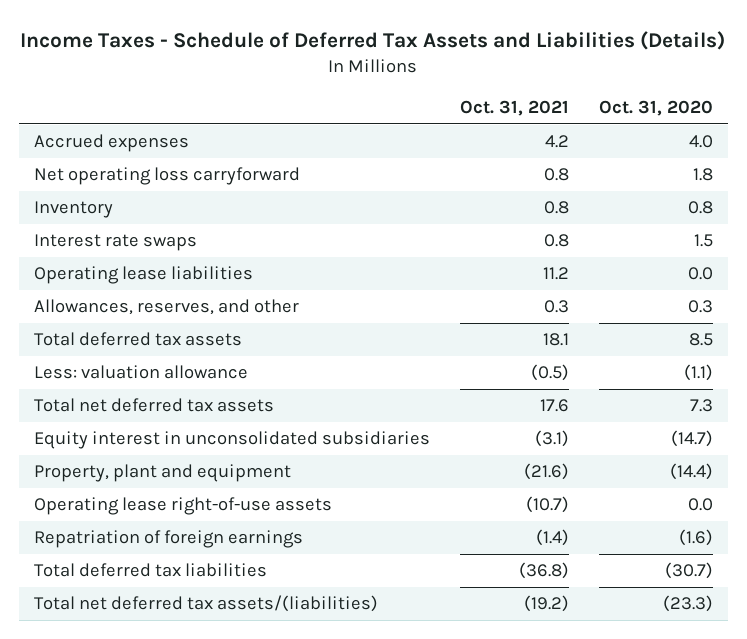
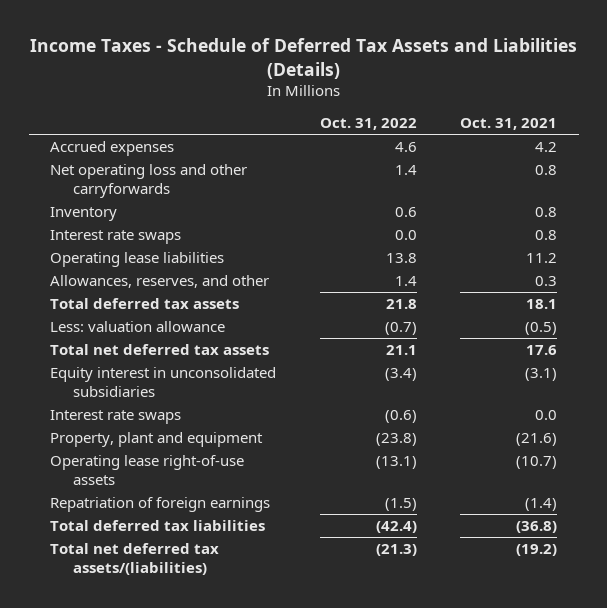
[598,100,713,117] Oct. 31, 2020 -> none
none -> [319,118,417,131] Oct. 31, 2022
[33,167,300,186] Net operating loss carryforward -> [50,164,248,199] Net operating loss and other carryforwards
none -> [50,410,182,425] Interest rate swaps

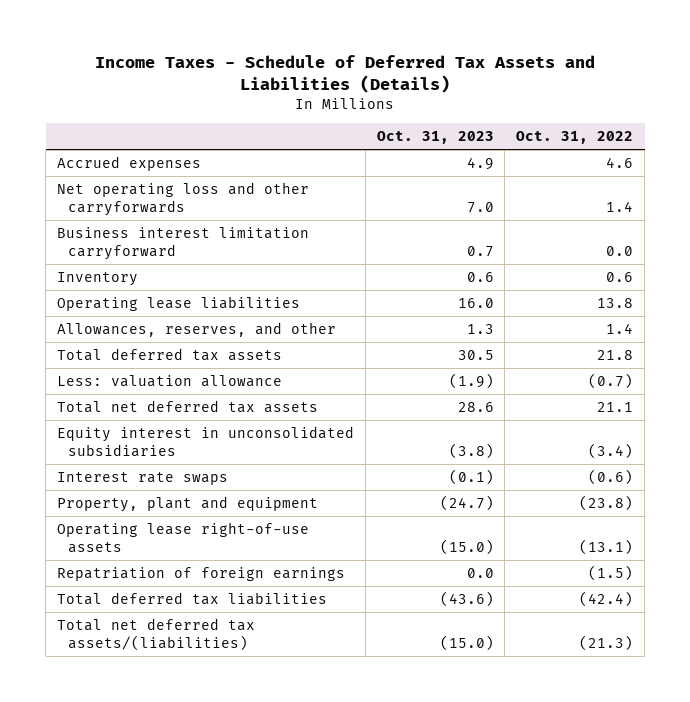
[460,118,558,131] Oct. 31, 2021 -> none
none -> [376,131,494,145] Oct. 31, 2023
none -> [56,227,309,260] Business interest limitation carryforward
[50,230,182,245] Interest rate swaps -> none

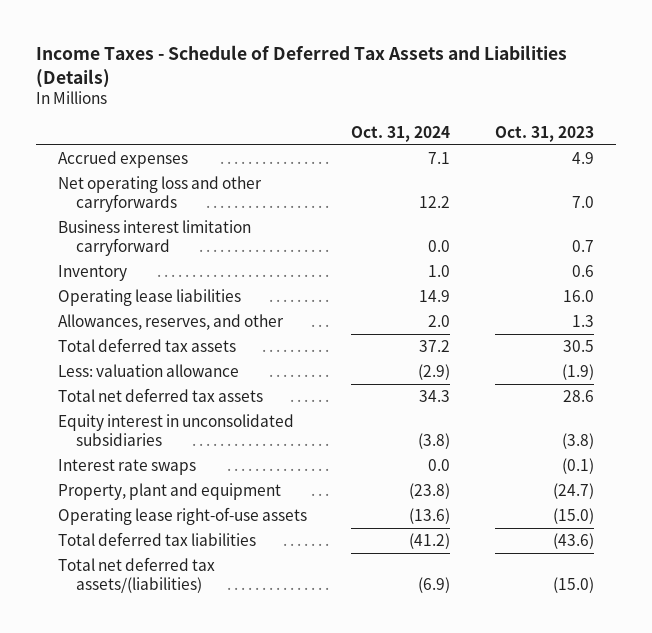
[516,131,634,145] Oct. 31, 2022 -> none
none -> [351,125,451,142] Oct. 31, 2024
[56,567,345,582] Repatriation of foreign earnings -> none

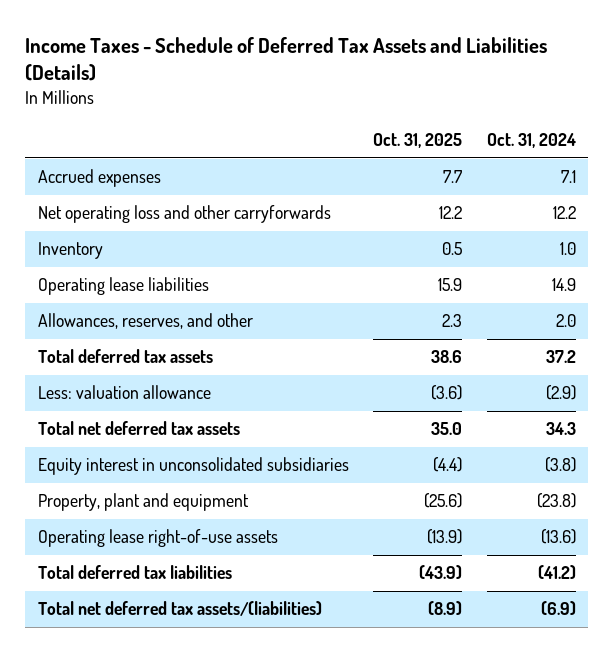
[494,125,594,142] Oct. 31, 2023 -> none
none -> [373,133,463,149] Oct. 31, 2025
[57,220,251,257] Business interest limitation carryforward -> none
[57,459,196,476] Interest rate swaps -> none

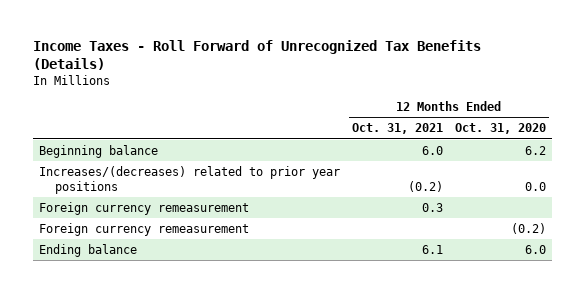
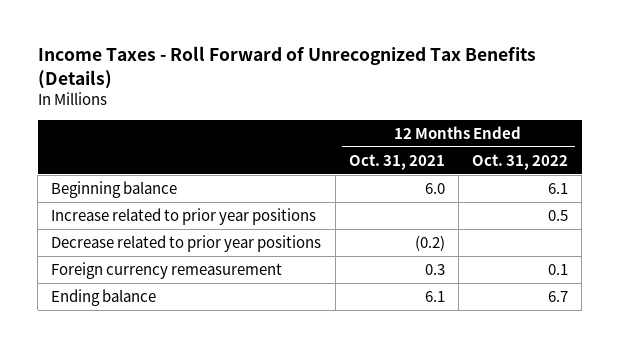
[454,123,546,135] Oct. 31, 2020 -> none
none -> [472,153,569,170] Oct. 31, 2022
none -> [51,207,317,225] Increase related to prior year positions
[39,165,341,194] Increases/(decreases) related to prior year positions -> [51,234,322,252] Decrease related to prior year positions
[39,222,250,236] Foreign currency remeasurement -> none

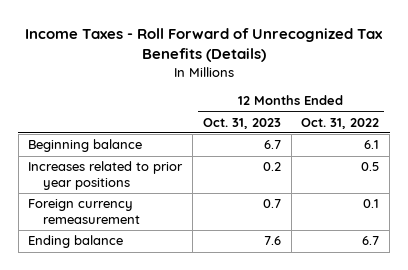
[348,153,445,170] Oct. 31, 2021 -> none
none -> [202,117,281,129] Oct. 31, 2023
[51,234,322,252] Decrease related to prior year positions -> none
[51,207,317,225] Increase related to prior year positions -> [28,161,184,190] Increases related to prior year positions

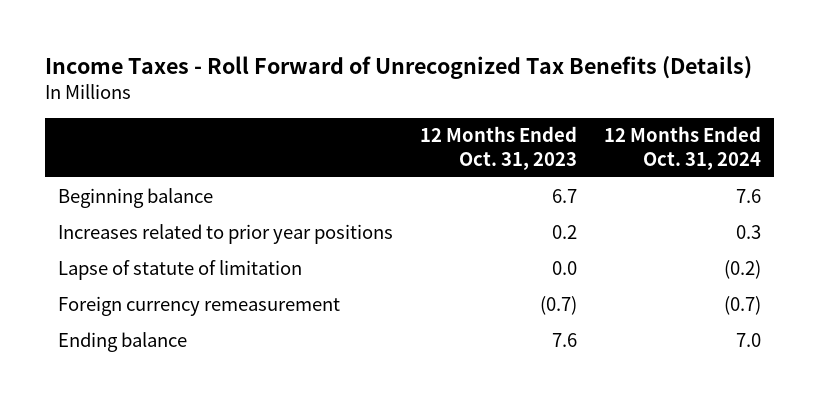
[301,117,380,129] Oct. 31, 2022 -> none
none -> [603,126,761,170] 12 Months Ended Oct. 31, 2024
none -> [58,259,303,280] Lapse of statute of limitation
[262,199,281,209] 0.7 -> [540,295,578,315] (0.7)

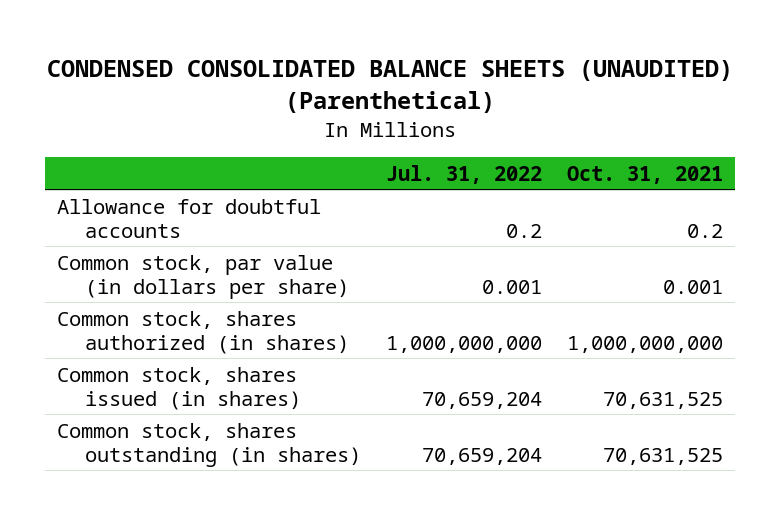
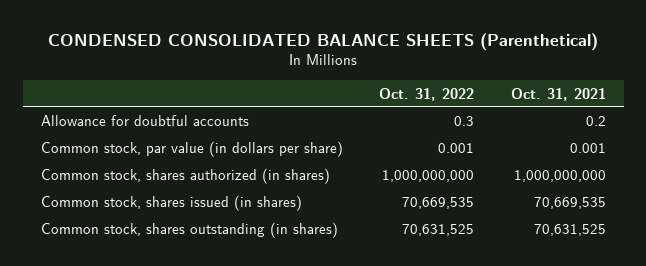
[46,59,733,113] CONDENSED CONSOLIDATED BALANCE SHEETS (UNAUDITED) (Parenthetical) -> [48,32,599,51] CONDENSED CONSOLIDATED BALANCE SHEETS (Parenthetical)
[385,164,542,184] Jul. 31, 2022 -> none
none -> [379,87,475,101] Oct. 31, 2022
[602,391,723,409] 70,631,525 -> [533,197,606,210] 70,669,535

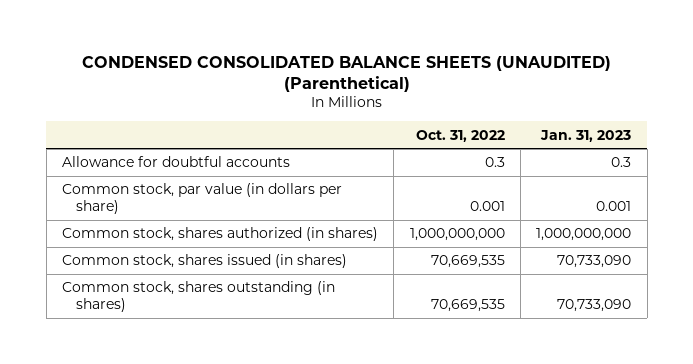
[48,32,599,51] CONDENSED CONSOLIDATED BALANCE SHEETS (Parenthetical) -> [81,55,611,92] CONDENSED CONSOLIDATED BALANCE SHEETS (UNAUDITED) (Parenthetical)
[510,87,606,101] Oct. 31, 2021 -> none
none -> [540,129,632,142] Jan. 31, 2023
[402,224,475,237] 70,631,525 -> [430,298,505,312] 70,669,535

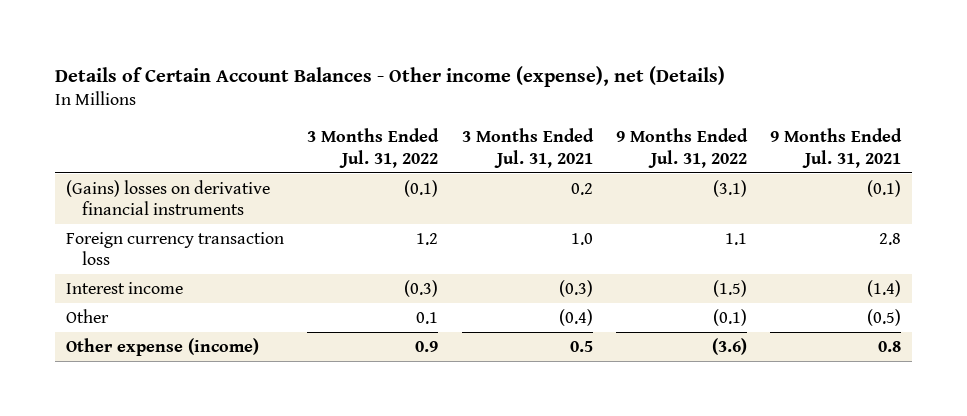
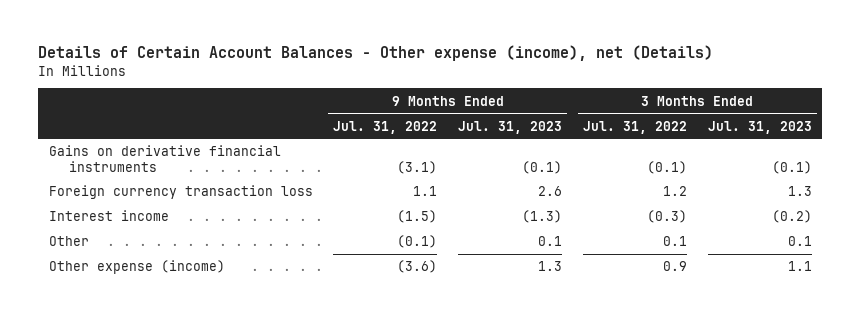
[54,65,725,87] Details of Certain Account Balances - Other income (expense), net (Details) -> [38,45,714,62] Details of Certain Account Balances - Other expense (income), net (Details)
[461,128,594,168] 3 Months Ended Jul. 31, 2021 -> none
[769,128,902,168] 9 Months Ended Jul. 31, 2021 -> none
none -> [458,120,563,134] Jul. 31, 2023
none -> [707,120,812,134] Jul. 31, 2023
[66,179,271,216] (Gains) losses on derivative financial instruments -> [48,145,281,172] Gains on derivative financial instruments

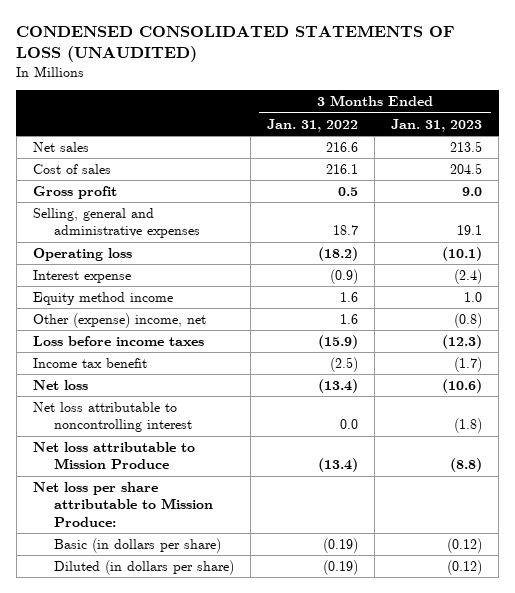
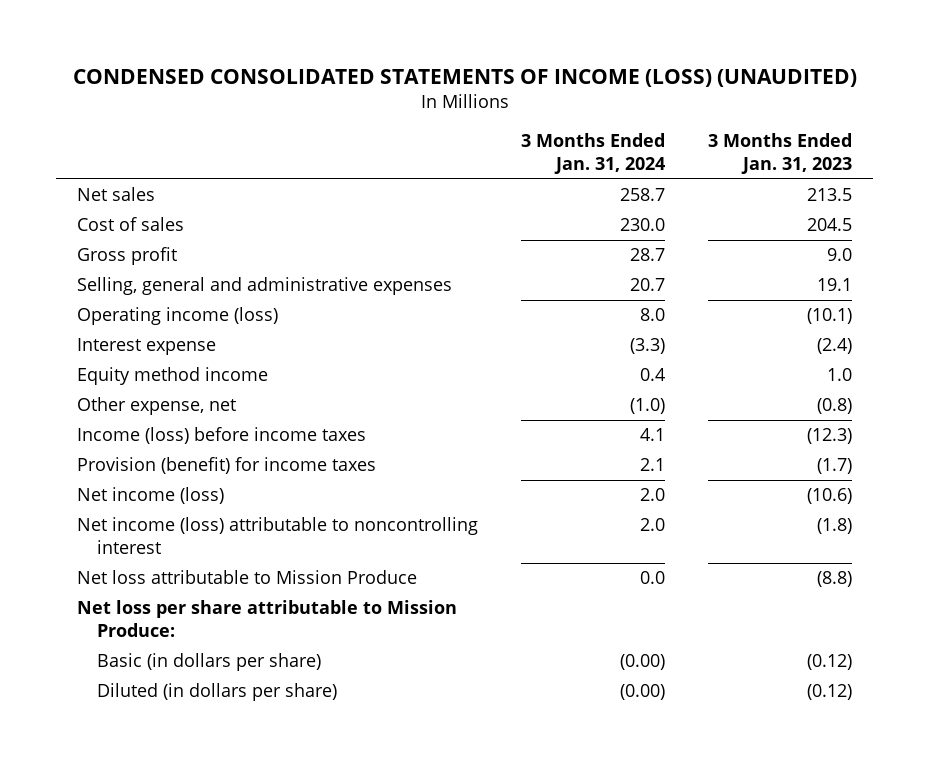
[16,25,456,63] CONDENSED CONSOLIDATED STATEMENTS OF LOSS (UNAUDITED) -> [72,68,857,87] CONDENSED CONSOLIDATED STATEMENTS OF INCOME (LOSS) (UNAUDITED)
[267,118,359,132] Jan. 31, 2022 -> none
none -> [521,133,666,175] 3 Months Ended Jan. 31, 2024
[32,247,132,261] Operating loss -> [77,307,279,326] Operating income (loss)
[32,312,206,328] Other (expense) income, net -> [77,397,237,416] Other expense, net
[32,335,204,346] Loss before income taxes -> [77,427,367,445] Income (loss) before income taxes
[32,357,147,368] Income tax benefit -> [77,457,377,475] Provision (benefit) for income taxes
[32,379,88,390] Net loss -> [77,487,225,505] Net income (loss)
[32,401,193,433] Net loss attributable to noncontrolling interest -> [77,517,479,555] Net income (loss) attributable to noncontrolling interest

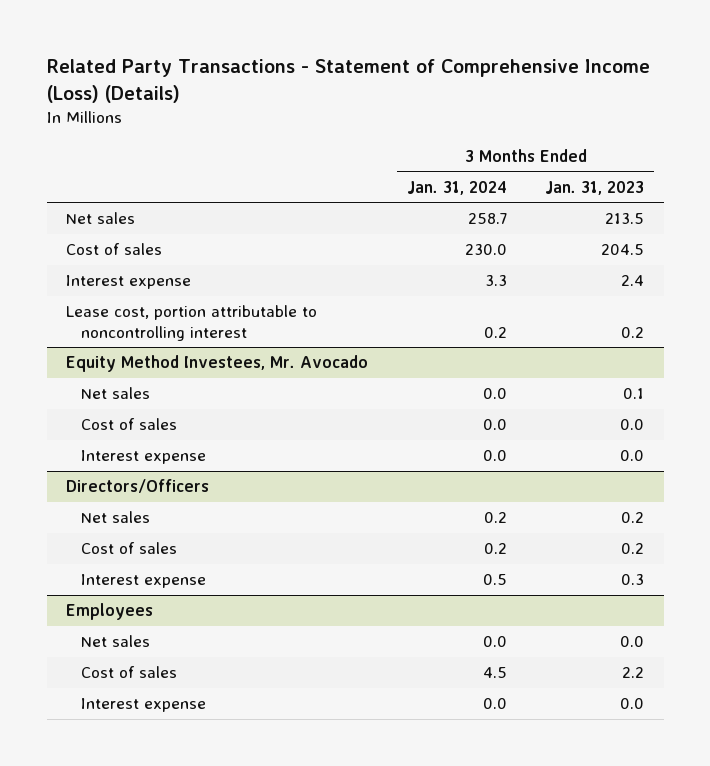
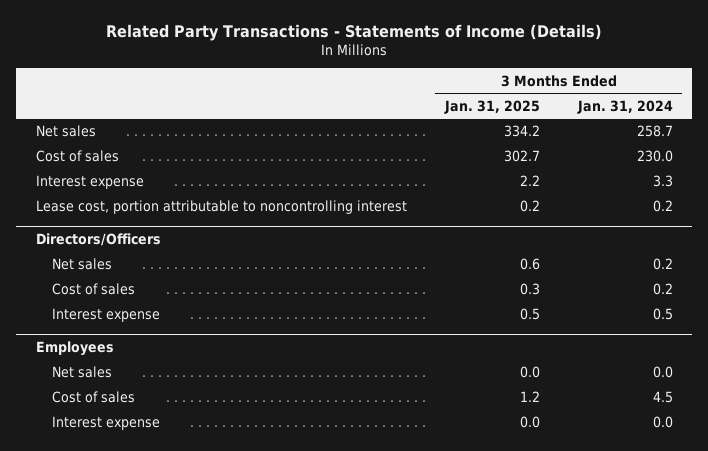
[46,59,650,103] Related Party Transactions - Statement of Comprehensive Income (Loss) (Details) -> [106,24,603,42] Related Party Transactions - Statements of Income (Details)
[545,180,645,195] Jan. 31, 2023 -> none
none -> [443,99,540,114] Jan. 31, 2025
[65,355,368,373] Equity Method Investees, Mr. Avocado -> none
[80,387,150,400] Net sales -> none
[80,418,177,431] Cost of sales -> none
[80,450,206,465] Interest expense -> none

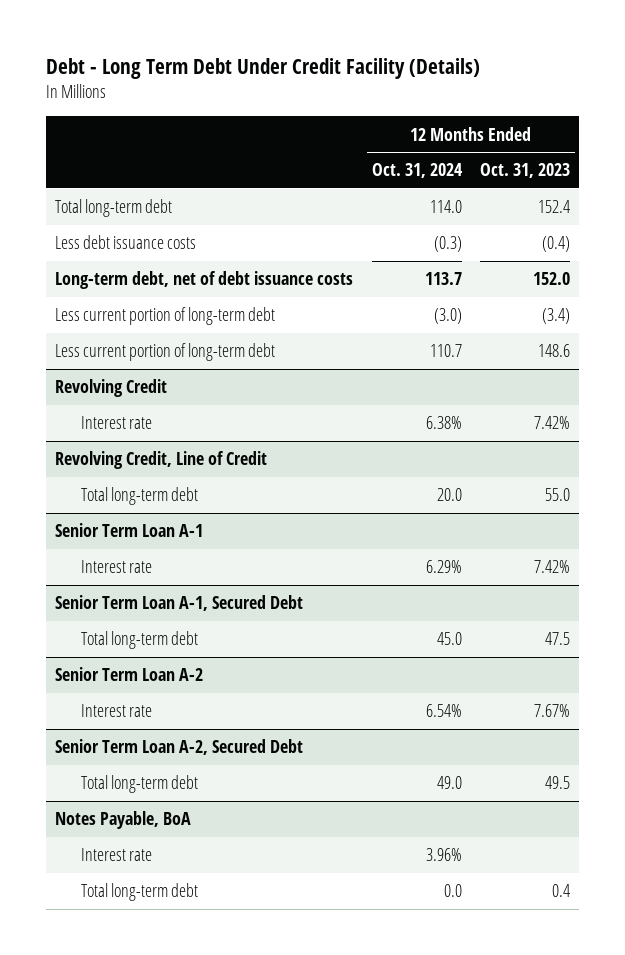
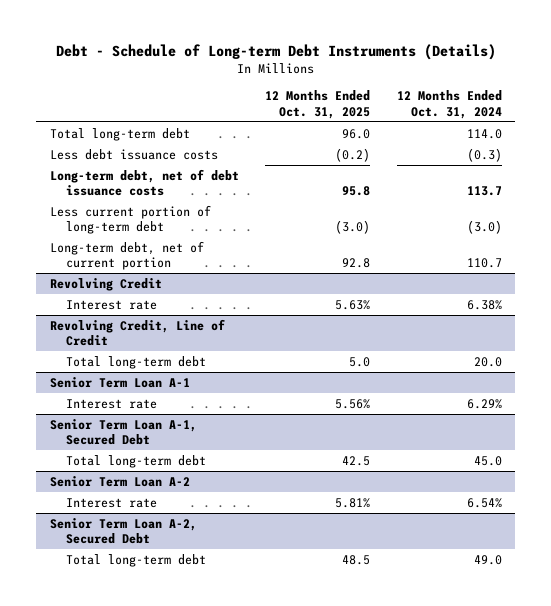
[45,57,480,79] Debt - Long Term Debt Under Credit Facility (Details) -> [55,43,496,60] Debt - Schedule of Long-term Debt Instruments (Details)
[480,163,571,179] Oct. 31, 2023 -> none
none -> [265,90,371,119] 12 Months Ended Oct. 31, 2025
[55,343,276,362] Less current portion of long-term debt -> [49,240,204,271] Long-term debt, net of current portion
[55,811,192,830] Notes Payable, BoA -> none
[80,848,152,862] Interest rate -> none
[80,883,198,902] Total long-term debt -> none

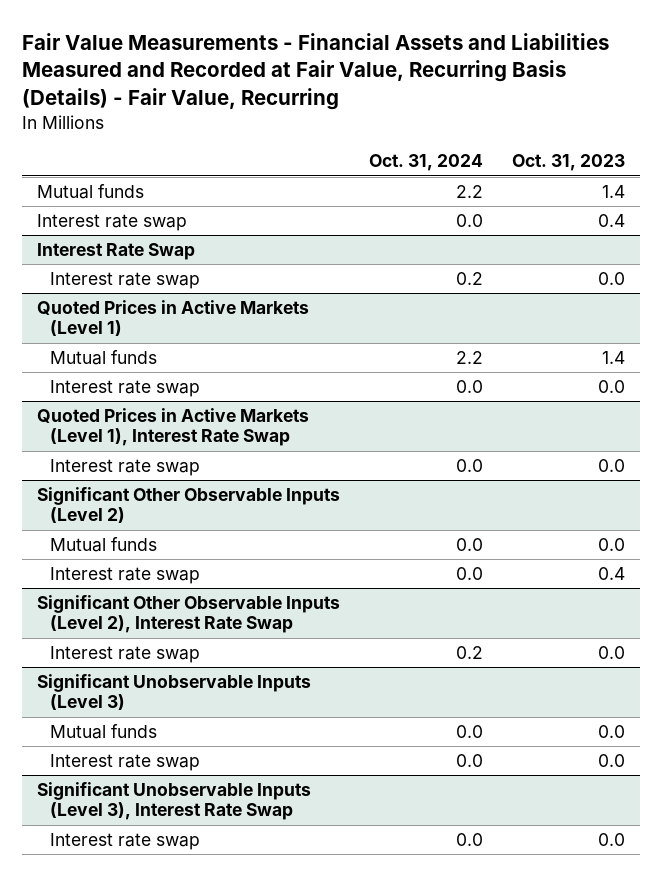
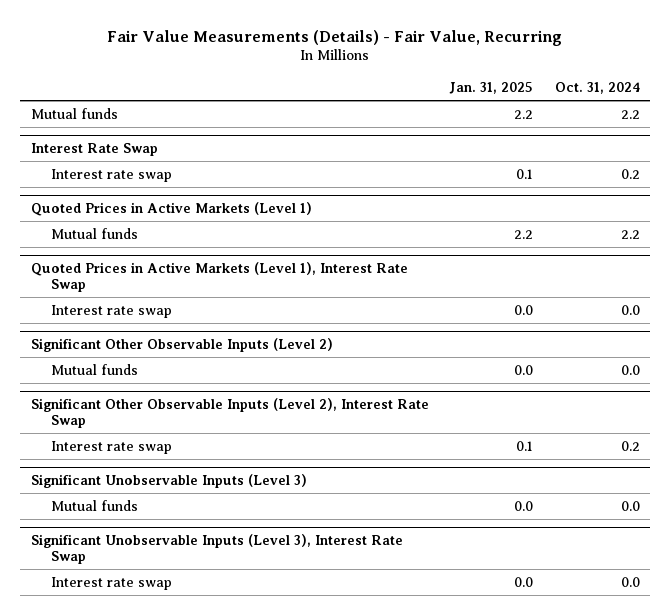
[22,32,610,110] Fair Value Measurements - Financial Assets and Liabilities Measured and Recorded at Fair Value, Recurring Basis (Details) - Fair Value, Recurring -> [107,29,563,46] Fair Value Measurements (Details) - Fair Value, Recurring
[512,154,626,172] Oct. 31, 2023 -> none
none -> [449,82,534,95] Jan. 31, 2025
[36,214,187,232] Interest rate swap -> none
[49,380,200,398] Interest rate swap -> none
[49,567,200,585] Interest rate swap -> none
[49,754,200,772] Interest rate swap -> none

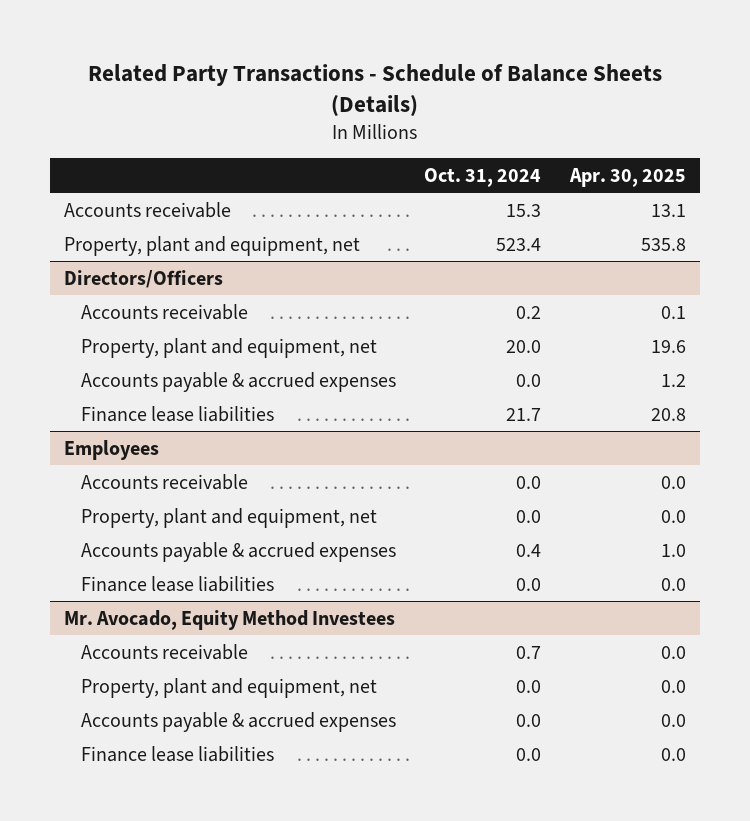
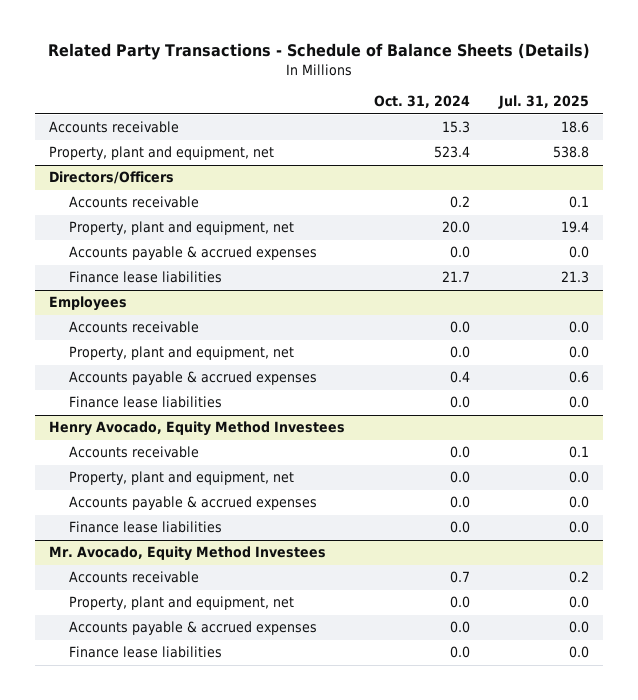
[568,167,686,187] Apr. 30, 2025 -> none
none -> [497,95,589,110] Jul. 31, 2025
none -> [48,421,345,437] Henry Avocado, Equity Method Investees
none -> [68,446,199,459] Accounts receivable
none -> [68,471,294,486] Property, plant and equipment, net
none -> [68,496,317,511] Accounts payable & accrued expenses
none -> [68,521,222,534] Finance lease liabilities

